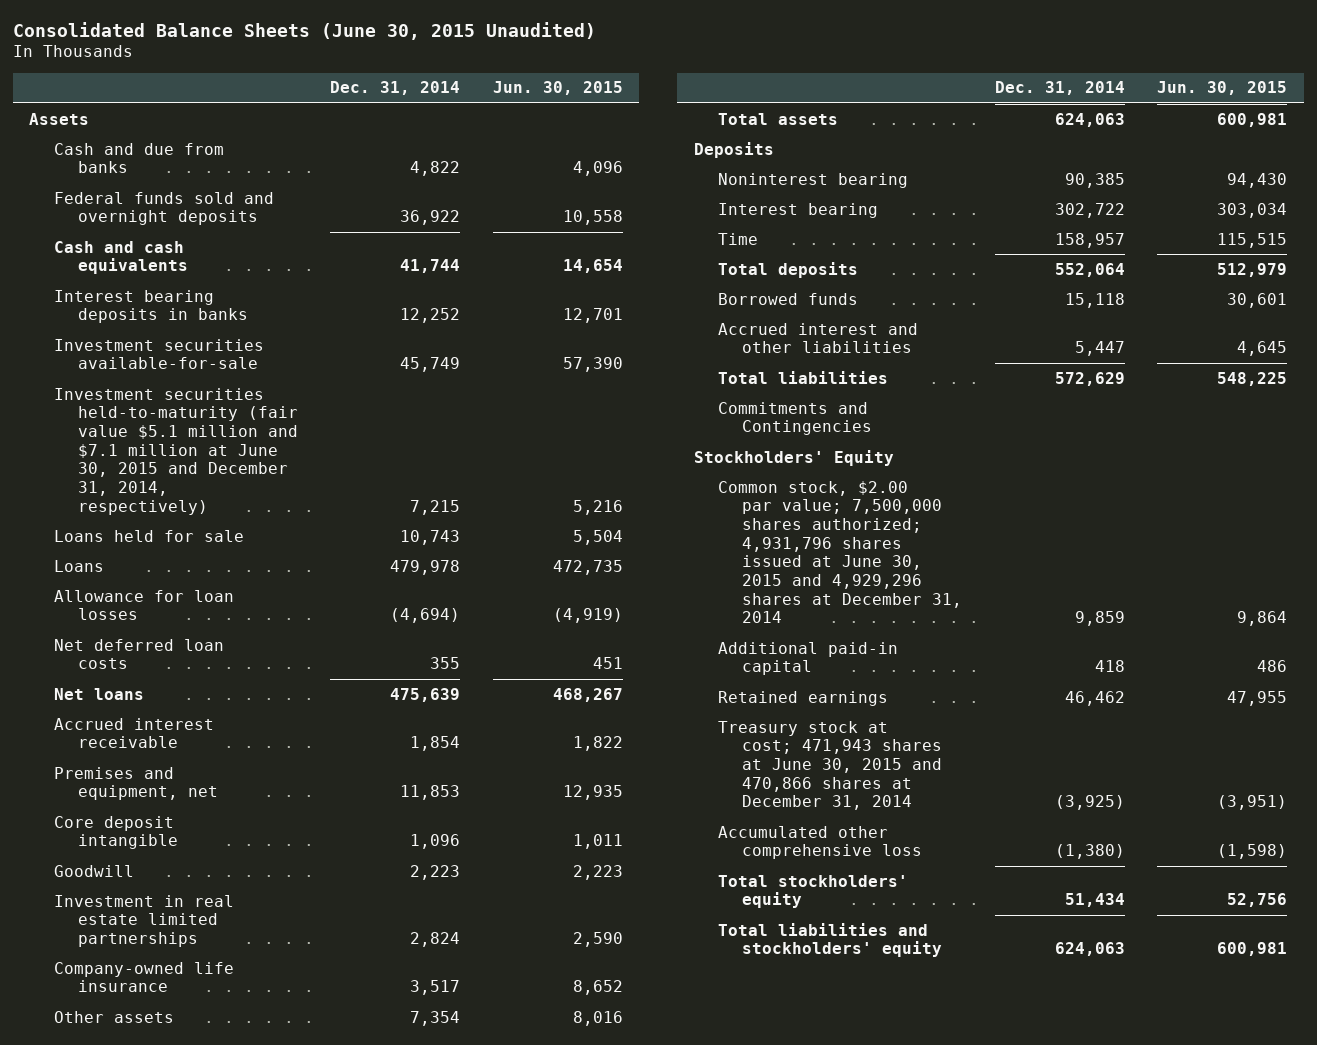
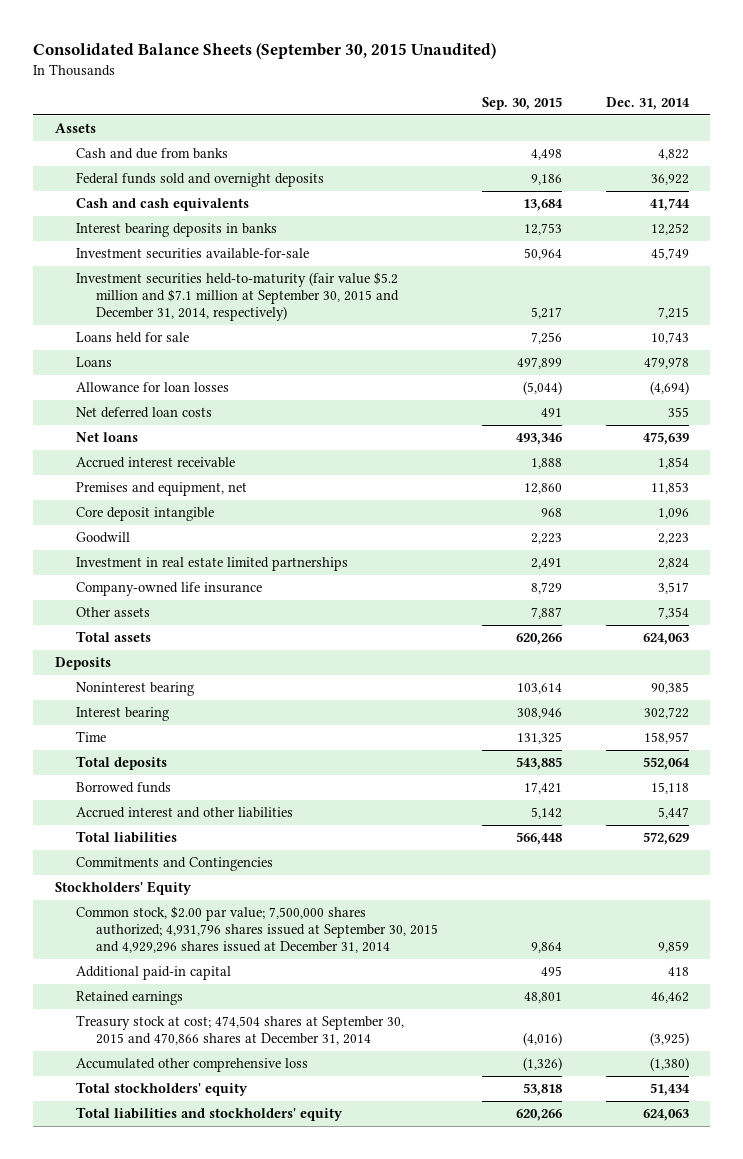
[12,21,596,40] Consolidated Balance Sheets (June 30, 2015 Unaudited) -> [32,43,496,60] Consolidated Balance Sheets (September 30, 2015 Unaudited)
[492,81,623,96] Jun. 30, 2015 -> none
none -> [482,96,563,110] Sep. 30, 2015
[53,387,298,515] Investment securities held-to-maturity (fair value $5.1 million and $7.1 million at June 30, 2015 and December 31, 2014, respectively) -> [75,272,400,322] Investment securities held-to-maturity (fair value $5.2 million and $7.1 million at September 30, 2015 and December 31, 2014, respectively)
[717,480,963,624] Common stock, $2.00 par value; 7,500,000 shares authorized; 4,931,796 shares issued at June 30, 2015 and 4,929,296 shares at December 31, 2014 -> [75,906,439,954] Common stock, $2.00 par value; 7,500,000 shares authorized; 4,931,796 shares issued at September 30, 2015 and 4,929,296 shares issued at December 31, 2014
[717,720,943,811] Treasury stock at cost; 471,943 shares at June 30, 2015 and 470,866 shares at December 31, 2014 -> [75,1015,404,1046] Treasury stock at cost; 474,504 shares at September 30, 2015 and 470,866 shares at December 31, 2014

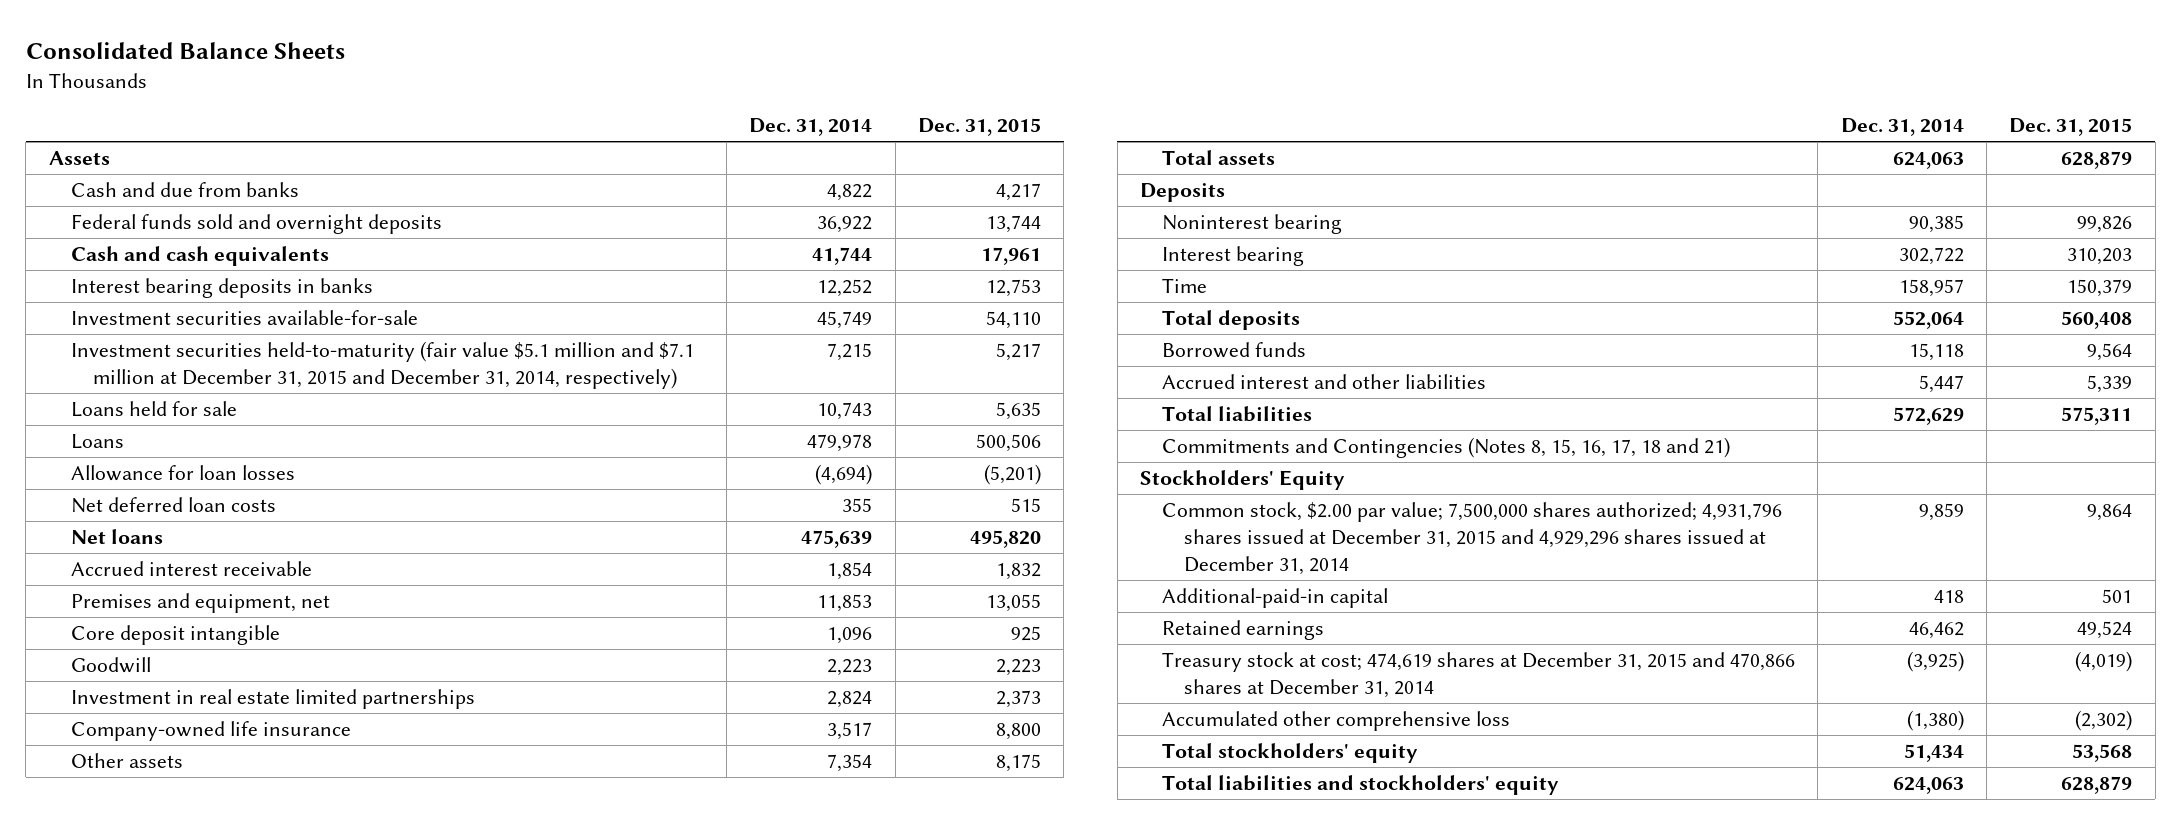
[32,43,496,60] Consolidated Balance Sheets (September 30, 2015 Unaudited) -> [25,41,345,59] Consolidated Balance Sheets
[482,96,563,110] Sep. 30, 2015 -> none
none -> [918,118,1042,137] Dec. 31, 2015
[75,272,400,322] Investment securities held-to-maturity (fair value $5.2 million and $7.1 million at September 30, 2015 and December 31, 2014, respectively) -> [70,341,694,390] Investment securities held-to-maturity (fair value $5.1 million and $7.1 million at December 31, 2015 and December 31, 2014, respectively)
[75,857,273,872] Commitments and Contingencies -> [1162,437,1731,459] Commitments and Contingencies (Notes 8, 15, 16, 17, 18 and 21)
[75,906,439,954] Common stock, $2.00 par value; 7,500,000 shares authorized; 4,931,796 shares issued at September 30, 2015 and 4,929,296 shares issued at December 31, 2014 -> [1162,502,1783,576] Common stock, $2.00 par value; 7,500,000 shares authorized; 4,931,796 shares issued at December 31, 2015 and 4,929,296 shares issued at December 31, 2014
[75,966,231,981] Additional paid-in capital -> [1162,588,1389,609] Additional-paid-in capital
[75,1015,404,1046] Treasury stock at cost; 474,504 shares at September 30, 2015 and 470,866 shares at December 31, 2014 -> [1162,652,1796,699] Treasury stock at cost; 474,619 shares at December 31, 2015 and 470,866 shares at December 31, 2014

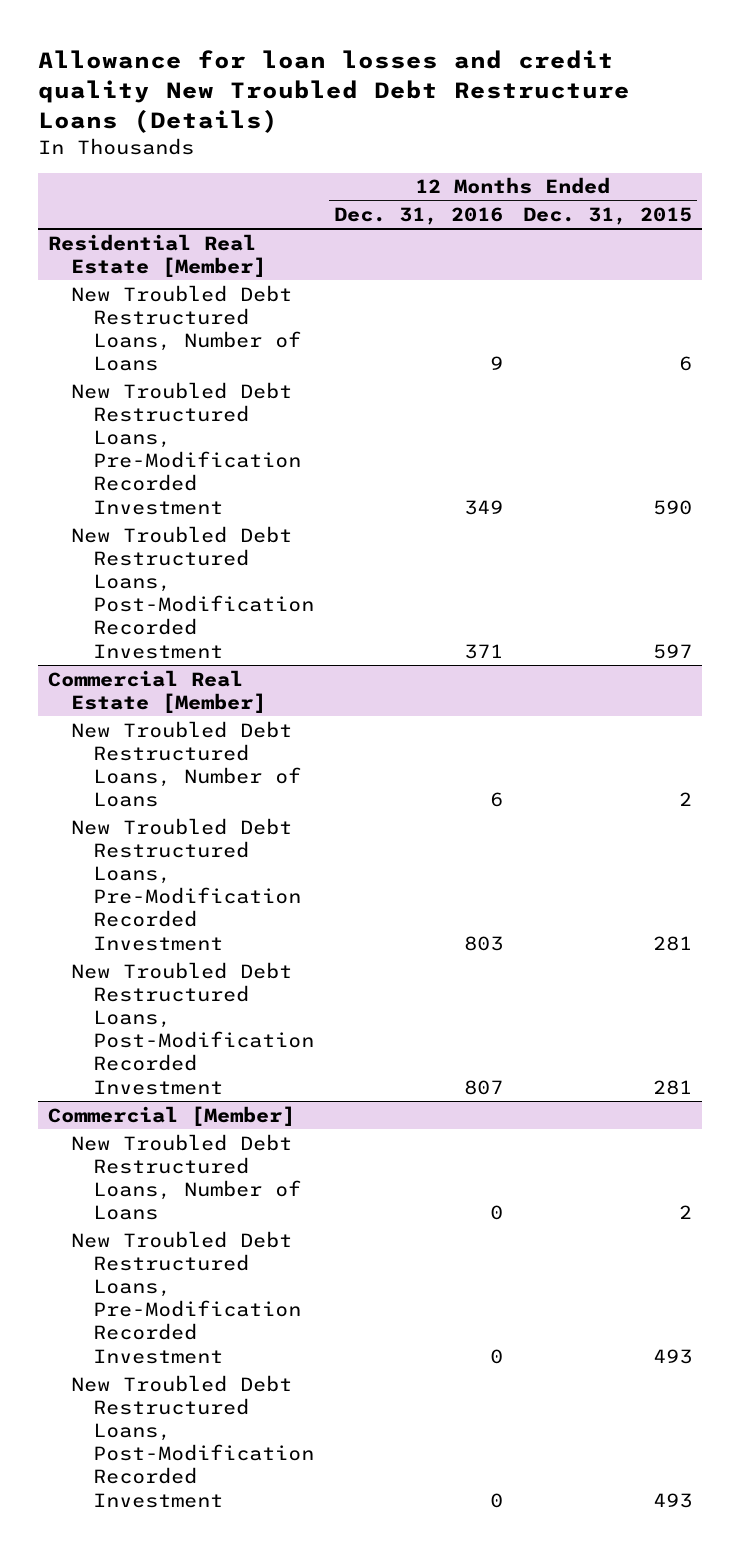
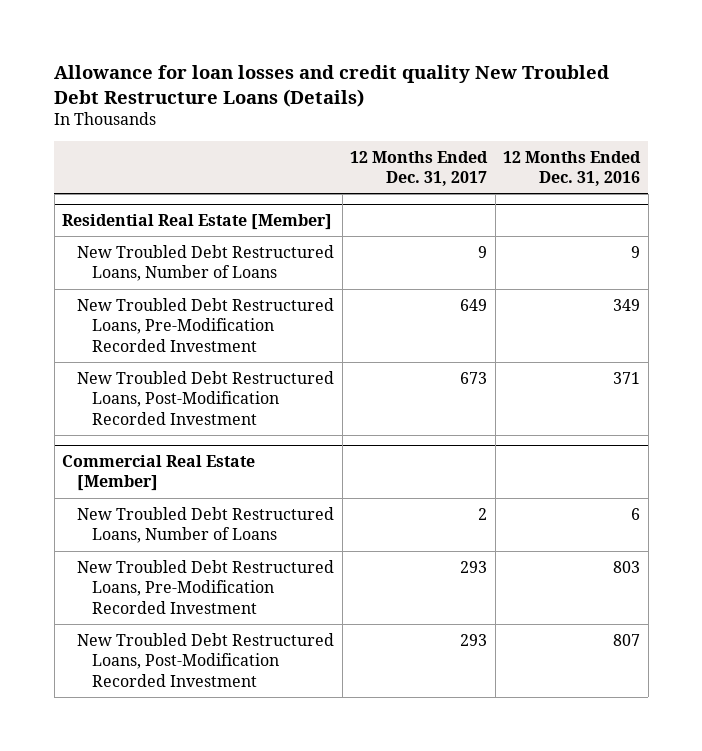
[522,207,692,226] Dec. 31, 2015 -> none
none -> [350,150,489,187] 12 Months Ended Dec. 31, 2017
[48,1105,296,1126] Commercial [Member] -> none
[70,1133,302,1221] New Troubled Debt Restructured Loans, Number of Loans -> none
[70,1230,302,1364] New Troubled Debt Restructured Loans, Pre-Modification Recorded Investment -> none
[70,1374,315,1508] New Troubled Debt Restructured Loans, Post-Modification Recorded Investment -> none

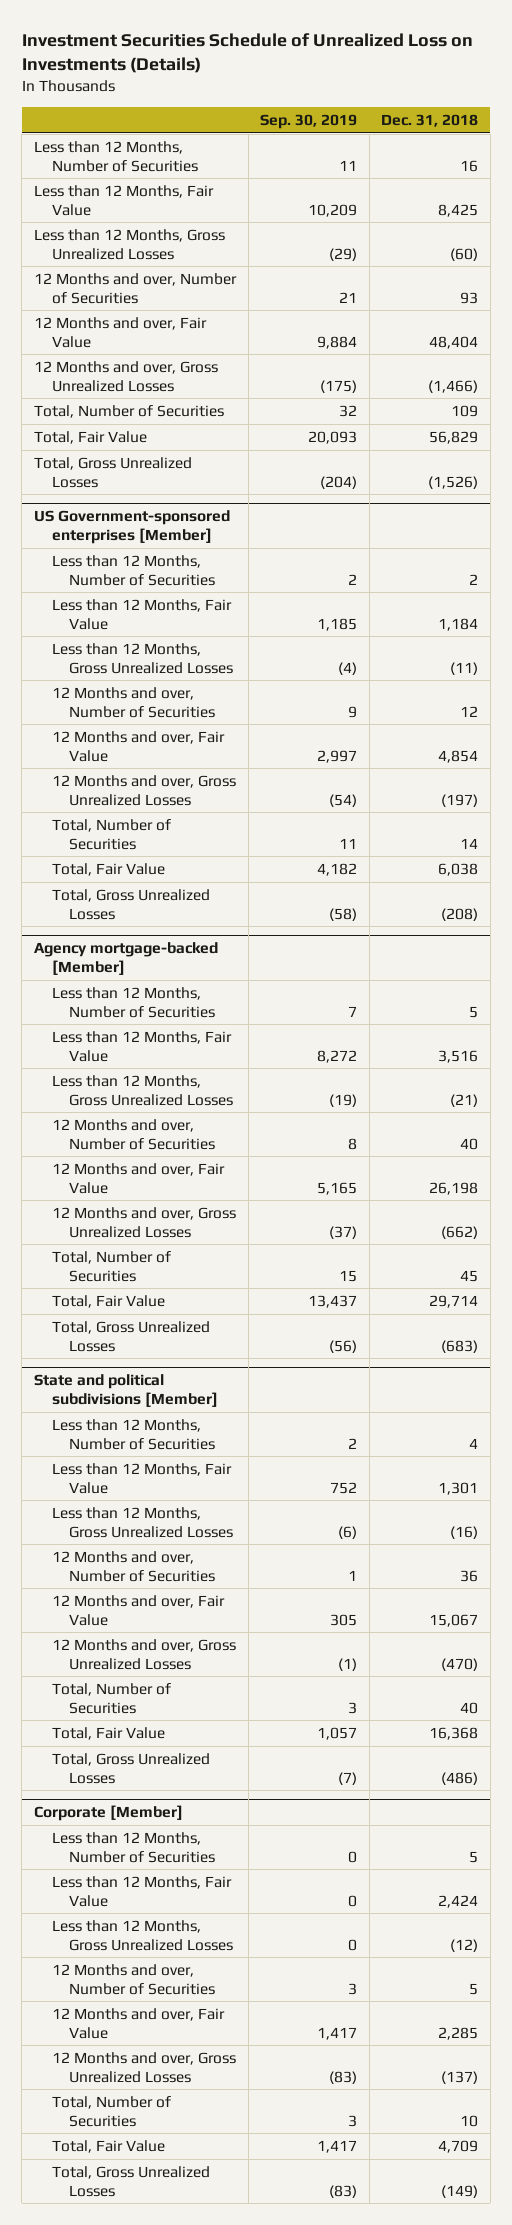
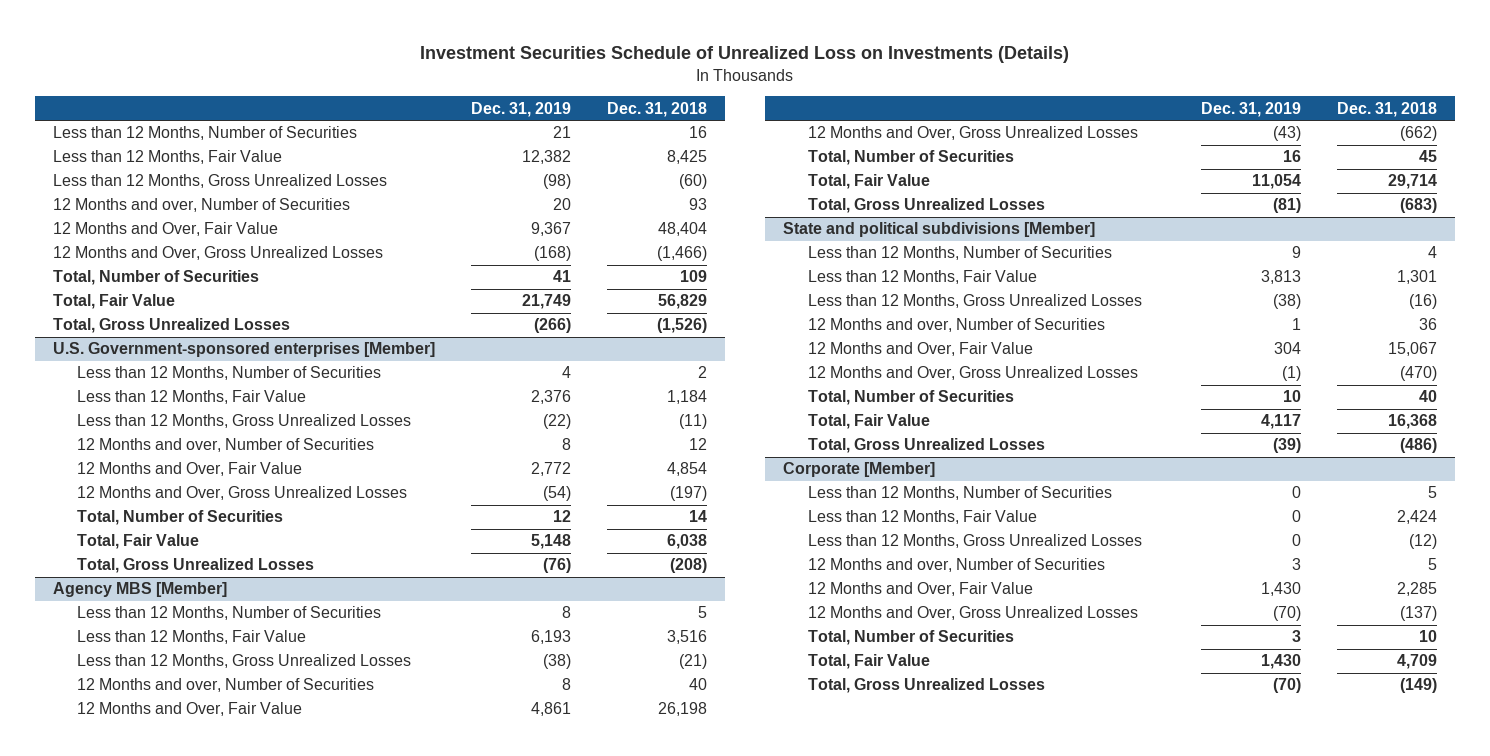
[260,114,358,130] Sep. 30, 2019 -> none
none -> [470,101,571,117] Dec. 31, 2019
[33,317,207,348] 12 Months and over, Fair Value -> [52,222,278,237] 12 Months and Over, Fair Value
[33,361,218,392] 12 Months and over, Gross Unrealized Losses -> [52,246,383,261] 12 Months and Over, Gross Unrealized Losses
[33,510,230,544] US Government-sponsored enterprises [Member] -> [52,342,435,358] U.S. Government-sponsored enterprises [Member]
[51,731,225,762] 12 Months and over, Fair Value -> [77,462,303,477] 12 Months and Over, Fair Value
[51,775,236,806] 12 Months and over, Gross Unrealized Losses -> [77,486,408,501] 12 Months and Over, Gross Unrealized Losses
[33,942,218,975] Agency mortgage-backed [Member] -> [52,582,227,598] Agency MBS [Member]
[51,1163,225,1194] 12 Months and over, Fair Value -> [77,702,303,717] 12 Months and Over, Fair Value
[51,1207,236,1238] 12 Months and over, Gross Unrealized Losses -> [807,126,1138,141] 12 Months and Over, Gross Unrealized Losses
[51,1595,225,1626] 12 Months and over, Fair Value -> [807,342,1033,357] 12 Months and Over, Fair Value
[51,1639,236,1670] 12 Months and over, Gross Unrealized Losses -> [807,366,1138,381] 12 Months and Over, Gross Unrealized Losses
[51,2008,225,2039] 12 Months and over, Fair Value -> [807,582,1033,597] 12 Months and Over, Fair Value
[51,2052,236,2083] 12 Months and over, Gross Unrealized Losses -> [807,606,1138,621] 12 Months and Over, Gross Unrealized Losses

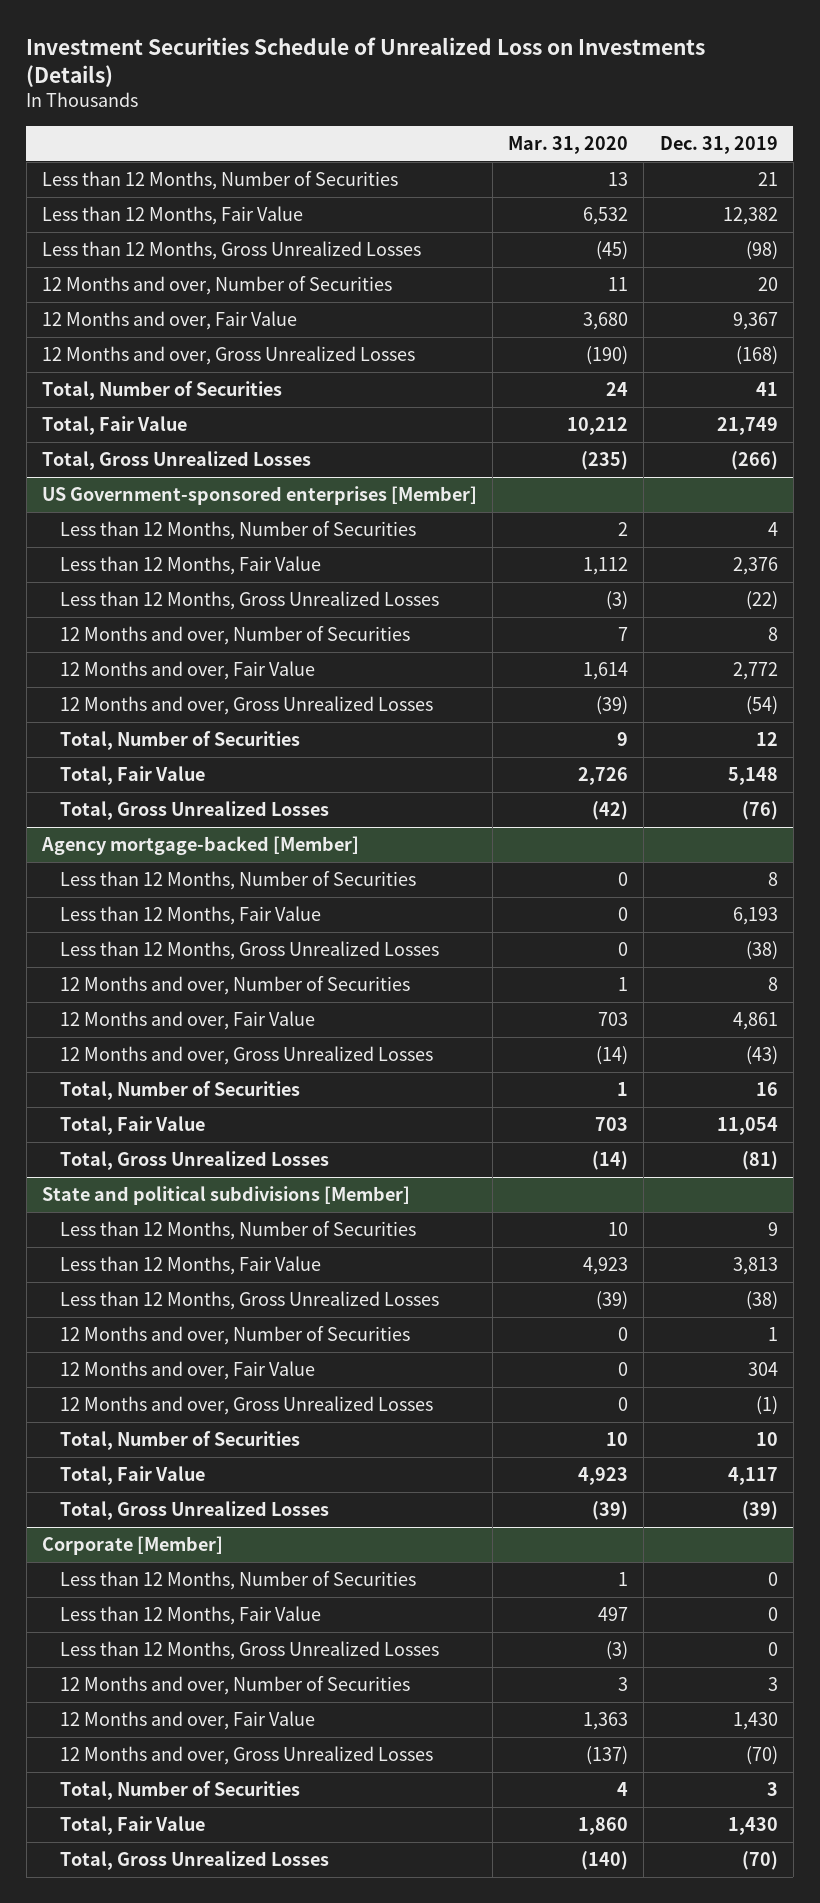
[607,101,708,117] Dec. 31, 2018 -> none
none -> [508,135,629,154] Mar. 31, 2020
[52,222,278,237] 12 Months and Over, Fair Value -> [42,311,298,331] 12 Months and over, Fair Value
[52,246,383,261] 12 Months and Over, Gross Unrealized Losses -> [42,346,416,366] 12 Months and over, Gross Unrealized Losses
[52,342,435,358] U.S. Government-sponsored enterprises [Member] -> [42,486,478,506] US Government-sponsored enterprises [Member]
[77,462,303,477] 12 Months and Over, Fair Value -> [60,661,316,681] 12 Months and over, Fair Value
[77,486,408,501] 12 Months and Over, Gross Unrealized Losses -> [60,696,434,716] 12 Months and over, Gross Unrealized Losses
[52,582,227,598] Agency MBS [Member] -> [41,836,360,856] Agency mortgage-backed [Member]
[77,702,303,717] 12 Months and Over, Fair Value -> [60,1011,316,1031] 12 Months and over, Fair Value
[807,126,1138,141] 12 Months and Over, Gross Unrealized Losses -> [60,1046,434,1066] 12 Months and over, Gross Unrealized Losses
[807,342,1033,357] 12 Months and Over, Fair Value -> [60,1361,316,1381] 12 Months and over, Fair Value
[807,366,1138,381] 12 Months and Over, Gross Unrealized Losses -> [60,1396,434,1416] 12 Months and over, Gross Unrealized Losses
[807,582,1033,597] 12 Months and Over, Fair Value -> [60,1711,316,1731] 12 Months and over, Fair Value
[807,606,1138,621] 12 Months and Over, Gross Unrealized Losses -> [60,1746,434,1766] 12 Months and over, Gross Unrealized Losses

